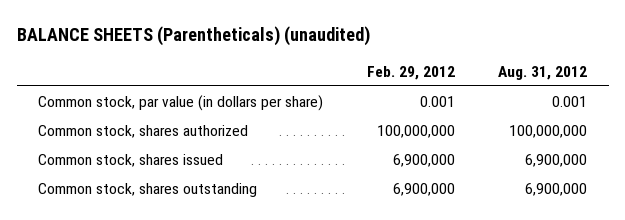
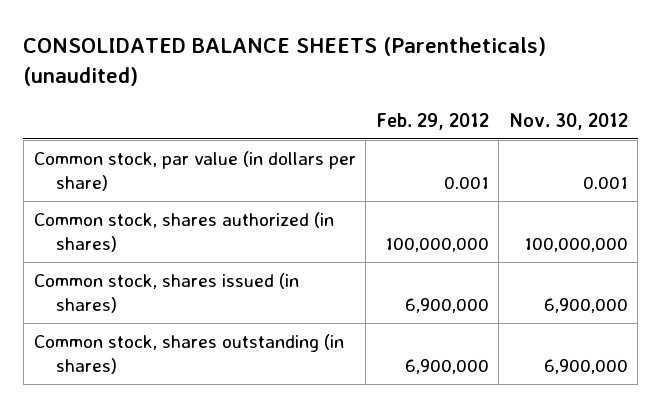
[16,25,370,46] BALANCE SHEETS (Parentheticals) (unaudited) -> [23,37,547,86] CONSOLIDATED BALANCE SHEETS (Parentheticals) (unaudited)
[497,65,587,80] Aug. 31, 2012 -> none
none -> [508,112,628,130] Nov. 30, 2012
[38,125,249,139] Common stock, shares authorized -> [33,211,334,252] Common stock, shares authorized (in shares)
[38,154,224,168] Common stock, shares issued -> [33,272,299,313] Common stock, shares issued (in shares)
[38,183,258,198] Common stock, shares outstanding -> [33,333,344,374] Common stock, shares outstanding (in shares)

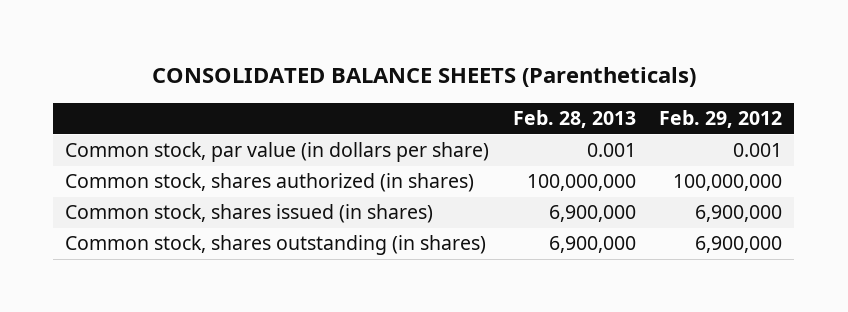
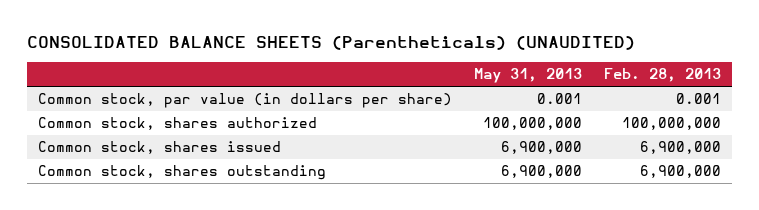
[151,67,696,88] CONSOLIDATED BALANCE SHEETS (Parentheticals) -> [26,36,635,51] CONSOLIDATED BALANCE SHEETS (Parentheticals) (UNAUDITED)
[659,110,783,129] Feb. 29, 2012 -> none
none -> [474,68,583,84] May 31, 2013
[65,173,475,193] Common stock, shares authorized (in shares) -> [38,117,318,131] Common stock, shares authorized
[65,204,434,224] Common stock, shares issued (in shares) -> [38,141,282,155] Common stock, shares issued
[65,235,487,256] Common stock, shares outstanding (in shares) -> [38,165,327,181] Common stock, shares outstanding

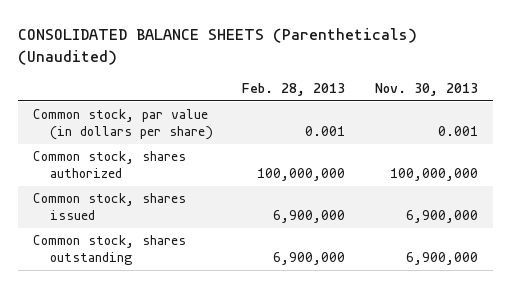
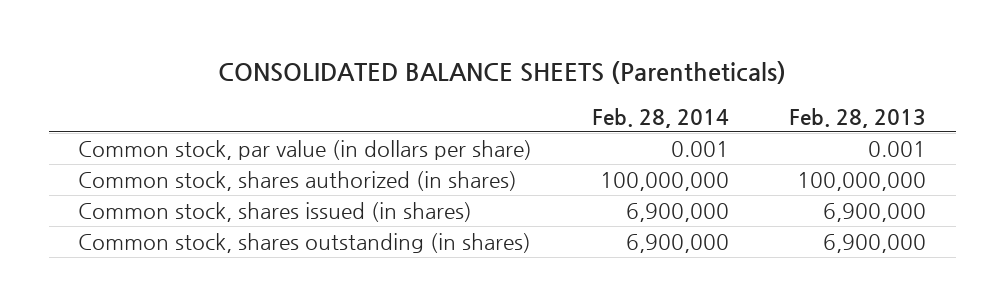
[18,28,418,65] CONSOLIDATED BALANCE SHEETS (Parentheticals) (Unaudited) -> [218,61,787,85] CONSOLIDATED BALANCE SHEETS (Parentheticals)
[374,83,478,97] Nov. 30, 2013 -> none
none -> [592,107,730,128] Feb. 28, 2014
[33,151,187,179] Common stock, shares authorized -> [78,170,518,191] Common stock, shares authorized (in shares)
[33,193,187,221] Common stock, shares issued -> [78,201,473,222] Common stock, shares issued (in shares)
[33,235,187,266] Common stock, shares outstanding -> [78,232,532,253] Common stock, shares outstanding (in shares)

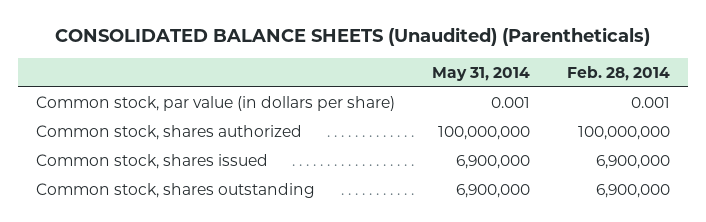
[218,61,787,85] CONSOLIDATED BALANCE SHEETS (Parentheticals) -> [54,27,650,47] CONSOLIDATED BALANCE SHEETS (Unaudited) (Parentheticals)
[789,107,927,128] Feb. 28, 2013 -> none
none -> [431,66,530,81] May 31, 2014
[78,170,518,191] Common stock, shares authorized (in shares) -> [36,125,303,141] Common stock, shares authorized
[78,201,473,222] Common stock, shares issued (in shares) -> [36,154,269,170] Common stock, shares issued
[78,232,532,253] Common stock, shares outstanding (in shares) -> [36,183,316,199] Common stock, shares outstanding

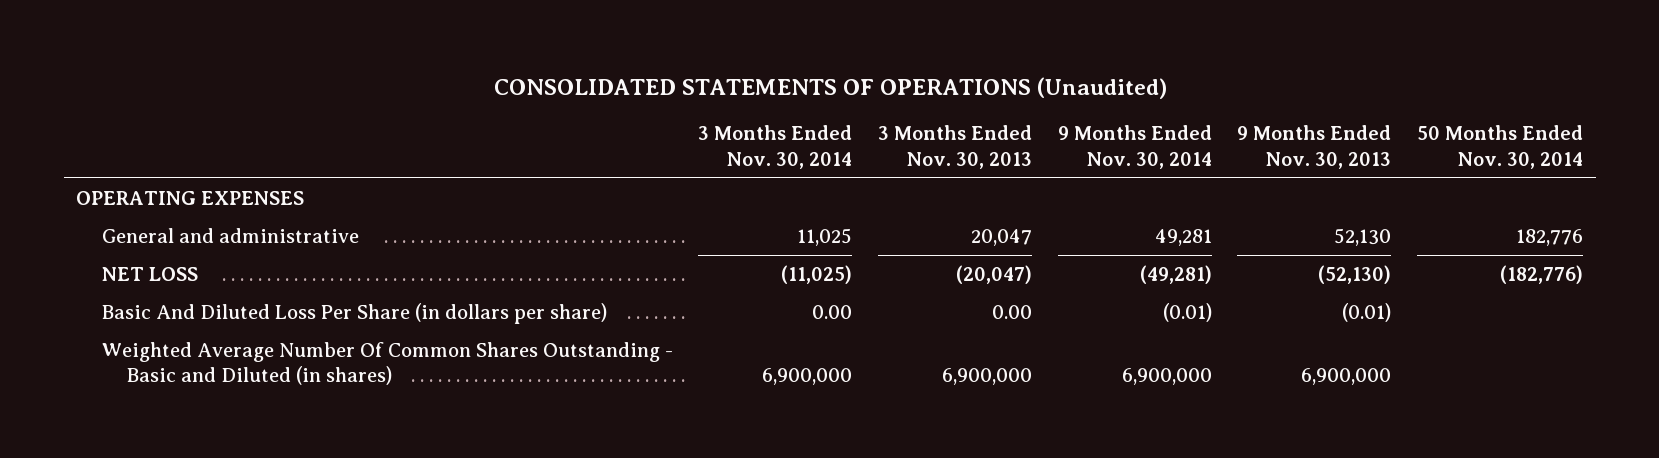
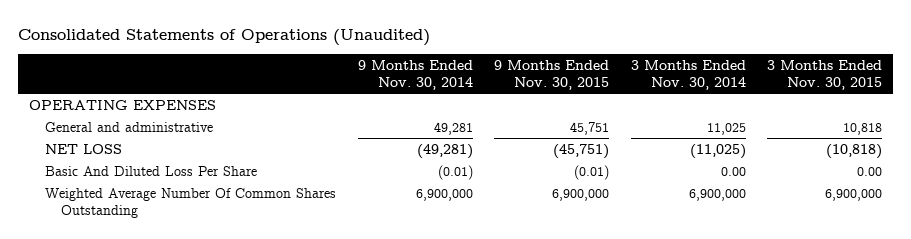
[493,76,1167,99] CONSOLIDATED STATEMENTS OF OPERATIONS (Unaudited) -> [18,29,431,47] Consolidated Statements of Operations (Unaudited)
[877,125,1032,169] 3 Months Ended Nov. 30, 2013 -> none
[1237,125,1392,169] 9 Months Ended Nov. 30, 2013 -> none
[1416,125,1583,169] 50 Months Ended Nov. 30, 2014 -> none
none -> [494,59,610,91] 9 Months Ended Nov. 30, 2015
none -> [767,59,883,91] 3 Months Ended Nov. 30, 2015
[101,302,607,324] Basic And Diluted Loss Per Share (in dollars per share) -> [45,165,258,176] Basic And Diluted Loss Per Share
[101,341,673,386] Weighted Average Number Of Common Shares Outstanding - Basic and Diluted (in shares) -> [45,187,337,219] Weighted Average Number Of Common Shares Outstanding

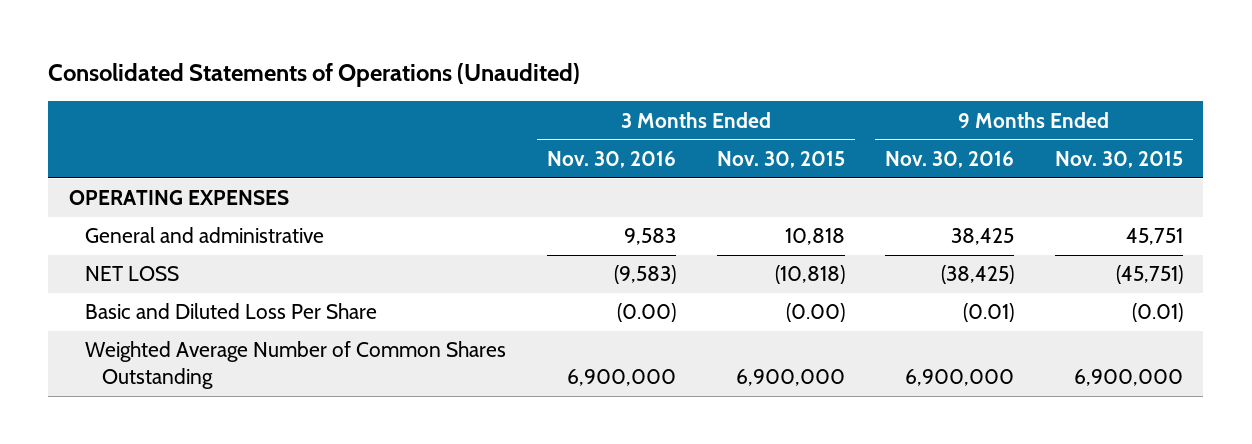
[357,59,473,91] 9 Months Ended Nov. 30, 2014 -> none
[630,59,746,91] 3 Months Ended Nov. 30, 2014 -> none
none -> [547,150,677,168] Nov. 30, 2016
none -> [885,150,1015,168] Nov. 30, 2016
[45,165,258,176] Basic And Diluted Loss Per Share -> [85,303,378,320] Basic and Diluted Loss Per Share
[857,166,883,176] 0.00 -> [785,303,845,323] (0.00)
[45,187,337,219] Weighted Average Number Of Common Shares Outstanding -> [85,341,507,390] Weighted Average Number of Common Shares Outstanding

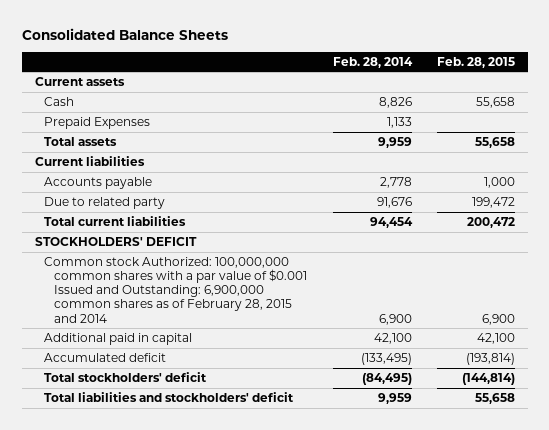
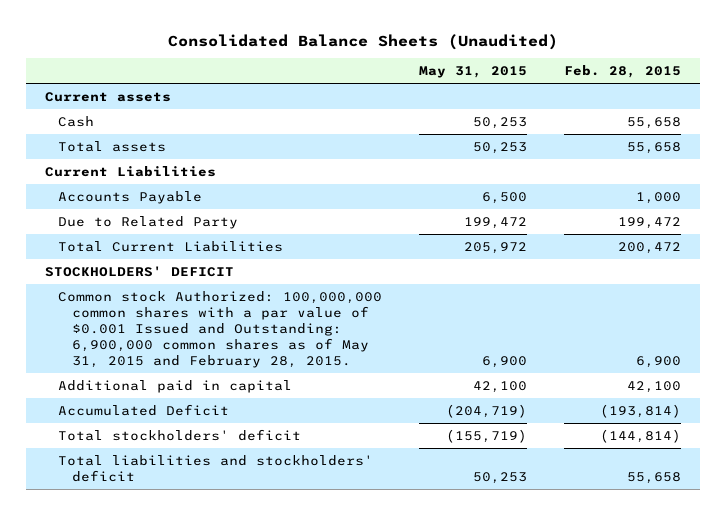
[21,28,228,41] Consolidated Balance Sheets -> [167,33,558,50] Consolidated Balance Sheets (Unaudited)
[332,56,413,68] Feb. 28, 2014 -> none
none -> [419,66,528,79] May 31, 2015
[44,116,151,129] Prepaid Expenses -> none
[34,155,145,166] Current liabilities -> [44,165,216,177] Current Liabilities
[44,176,153,189] Accounts payable -> [58,190,203,204] Accounts Payable
[44,196,166,209] Due to related party -> [58,215,239,229] Due to Related Party
[44,215,187,226] Total current liabilities -> [58,240,284,252] Total Current Liabilities
[44,256,308,323] Common stock Authorized: 100,000,000 common shares with a par value of $0.001 Issued and Outstanding: 6,900,000 common shares as of February 28, 2015 and 2014 -> [58,290,383,368] Common stock Authorized: 100,000,000 common shares with a par value of $0.001 Issued and Outstanding: 6,900,000 common shares as of May 31, 2015 and February 28, 2015.
[44,352,167,362] Accumulated deficit -> [58,403,230,416] Accumulated Deficit

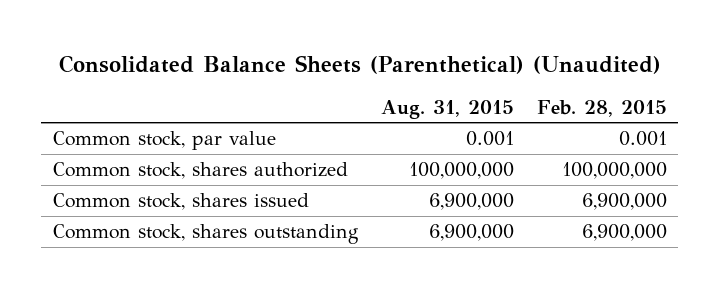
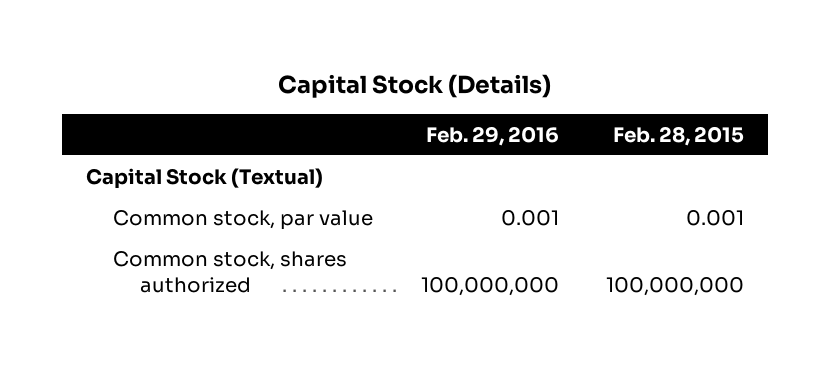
[58,54,661,74] Consolidated Balance Sheets (Parenthetical) (Unaudited) -> [278,74,552,99] Capital Stock (Details)
[380,99,514,119] Aug. 31, 2015 -> none
none -> [425,125,559,146] Feb. 29, 2016
none -> [85,167,323,189] Capital Stock (Textual)
[52,193,309,211] Common stock, shares issued -> none
[52,224,359,245] Common stock, shares outstanding -> none

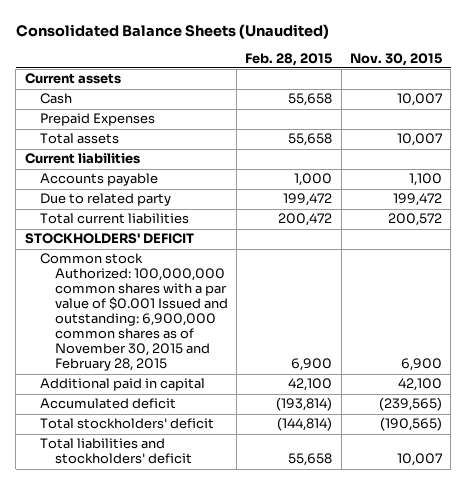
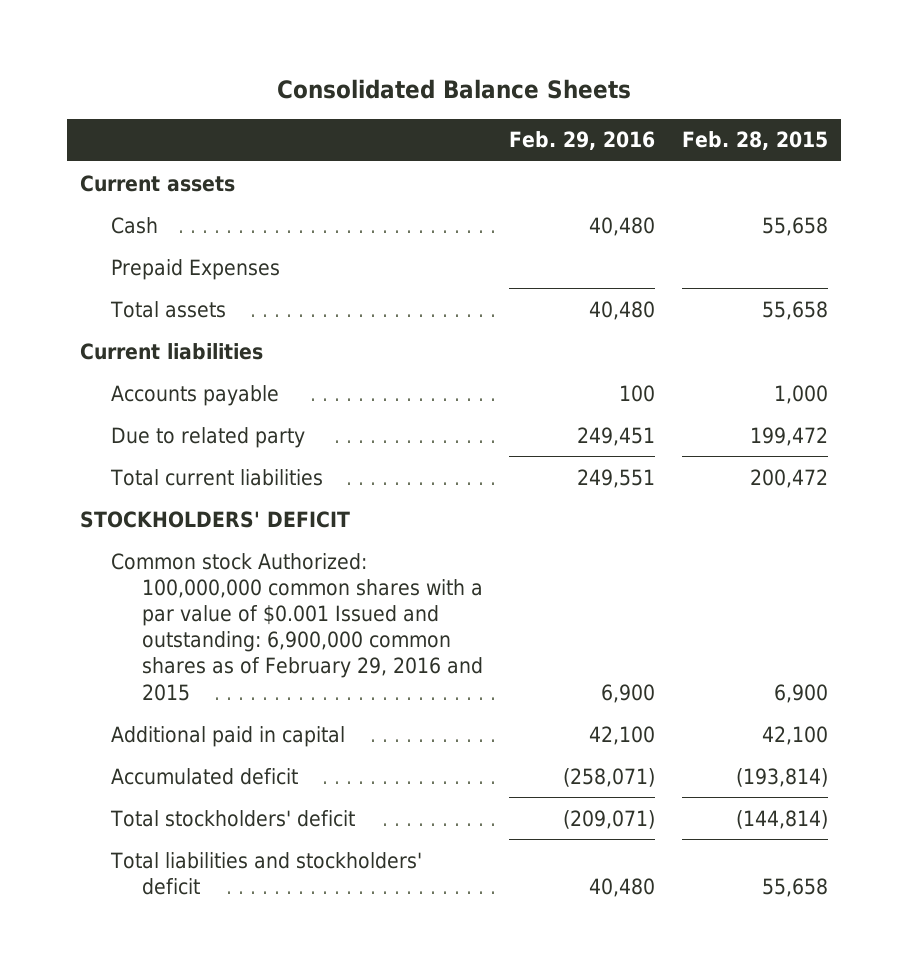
[15,23,329,39] Consolidated Balance Sheets (Unaudited) -> [276,79,631,100] Consolidated Balance Sheets
[349,52,442,66] Nov. 30, 2015 -> none
none -> [509,131,656,151] Feb. 29, 2016
[39,253,228,372] Common stock Authorized: 100,000,000 common shares with a par value of $0.001 Issued and outstanding: 6,900,000 common shares as of November 30, 2015 and February 28, 2015 -> [111,552,484,701] Common stock Authorized: 100,000,000 common shares with a par value of $0.001 Issued and outstanding: 6,900,000 common shares as of February 29, 2016 and 2015

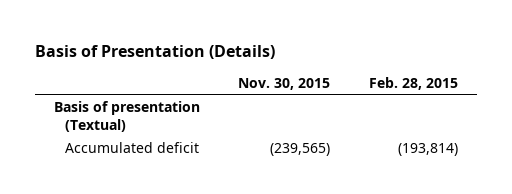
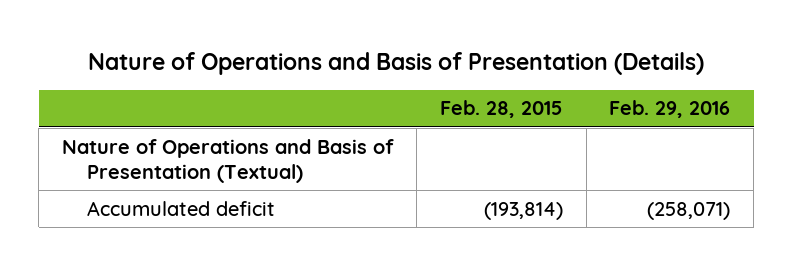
[34,44,275,59] Basis of Presentation (Details) -> [88,51,705,75] Nature of Operations and Basis of Presentation (Details)
[238,77,331,90] Nov. 30, 2015 -> none
none -> [609,100,731,119] Feb. 29, 2016
[54,100,201,132] Basis of presentation (Textual) -> [62,138,395,183] Nature of Operations and Basis of Presentation (Textual)

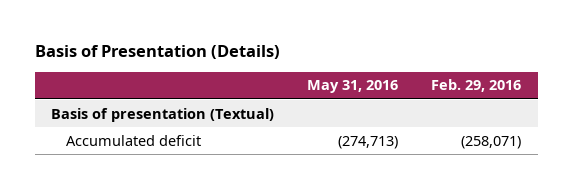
[88,51,705,75] Nature of Operations and Basis of Presentation (Details) -> [34,45,280,60] Basis of Presentation (Details)
[439,100,563,119] Feb. 28, 2015 -> none
none -> [307,80,399,94] May 31, 2016
[62,138,395,183] Nature of Operations and Basis of Presentation (Textual) -> [51,107,275,122] Basis of presentation (Textual)

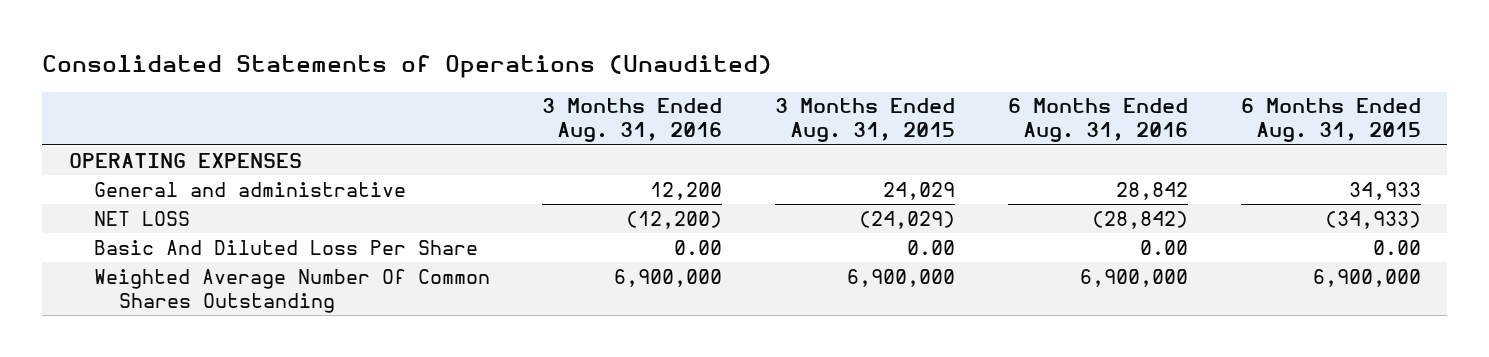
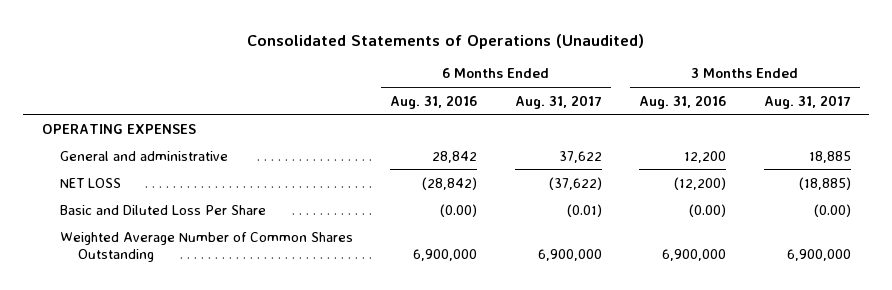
[775,98,956,143] 3 Months Ended Aug. 31, 2015 -> none
[1240,98,1421,143] 6 Months Ended Aug. 31, 2015 -> none
none -> [514,94,602,109] Aug. 31, 2017
none -> [763,94,851,109] Aug. 31, 2017
[93,239,478,255] Basic And Diluted Loss Per Share -> [60,204,267,215] Basic and Diluted Loss Per Share
[674,239,723,255] 0.00 -> [689,203,727,217] (0.00)
[1139,239,1188,255] 0.00 -> [440,203,478,217] (0.00)
[93,268,490,313] Weighted Average Number Of Common Shares Outstanding -> [60,231,354,262] Weighted Average Number of Common Shares Outstanding

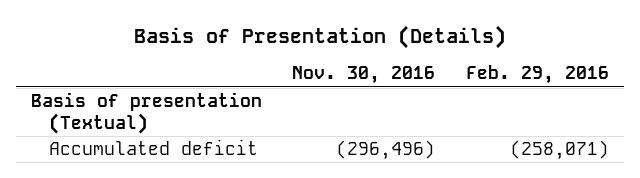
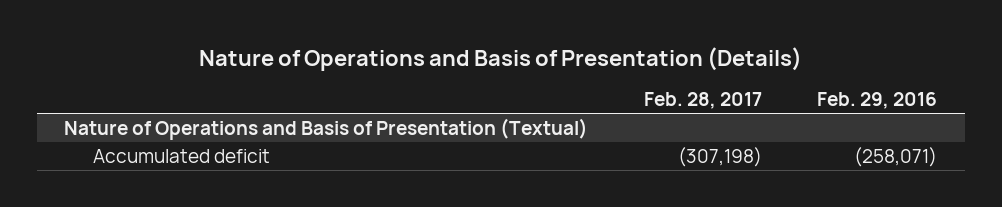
[133,24,506,49] Basis of Presentation (Details) -> [198,47,802,72] Nature of Operations and Basis of Presentation (Details)
[292,66,436,85] Nov. 30, 2016 -> none
none -> [643,92,762,110] Feb. 28, 2017
[31,92,263,134] Basis of presentation (Textual) -> [64,117,589,140] Nature of Operations and Basis of Presentation (Textual)

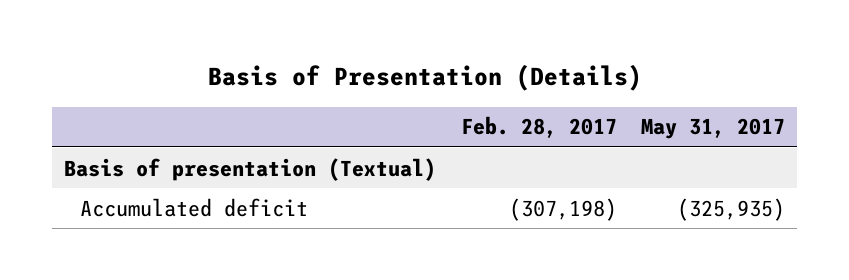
[198,47,802,72] Nature of Operations and Basis of Presentation (Details) -> [207,64,642,92] Basis of Presentation (Details)
[817,92,938,110] Feb. 29, 2016 -> none
none -> [640,118,785,140] May 31, 2017
[64,117,589,140] Nature of Operations and Basis of Presentation (Textual) -> [64,157,437,181] Basis of presentation (Textual)

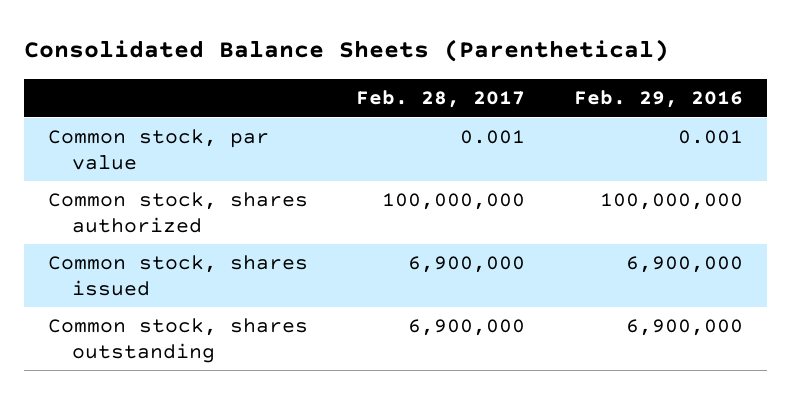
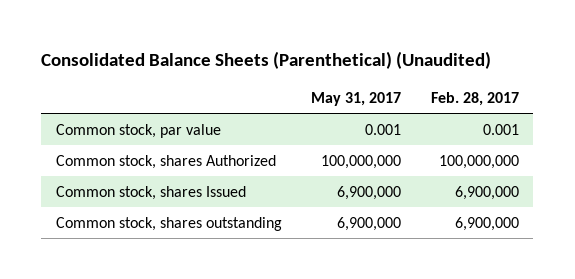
[23,39,669,63] Consolidated Balance Sheets (Parenthetical) -> [41,51,492,70] Consolidated Balance Sheets (Parenthetical) (Unaudited)
[573,90,743,109] Feb. 29, 2016 -> none
none -> [311,91,402,106] May 31, 2017
[47,192,308,233] Common stock, shares authorized -> [56,154,277,169] Common stock, shares Authorized
[47,255,308,296] Common stock, shares issued -> [56,185,247,200] Common stock, shares Issued

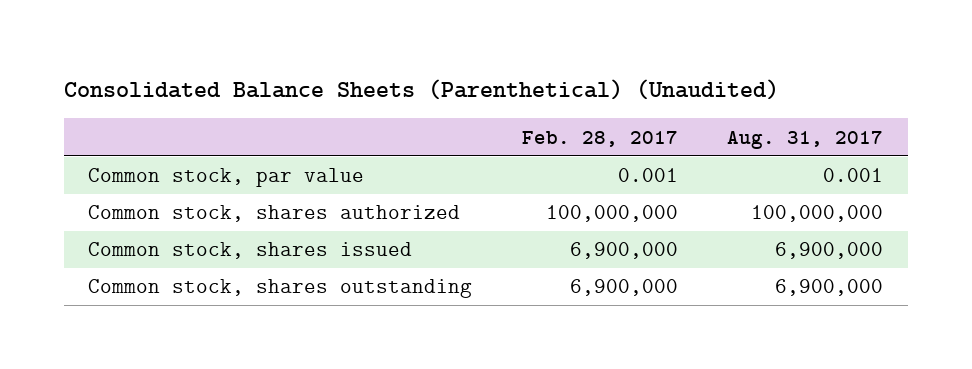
[311,91,402,106] May 31, 2017 -> none
none -> [727,130,884,149] Aug. 31, 2017
[56,154,277,169] Common stock, shares Authorized -> [88,205,461,223] Common stock, shares authorized
[56,185,247,200] Common stock, shares Issued -> [88,242,413,260] Common stock, shares issued

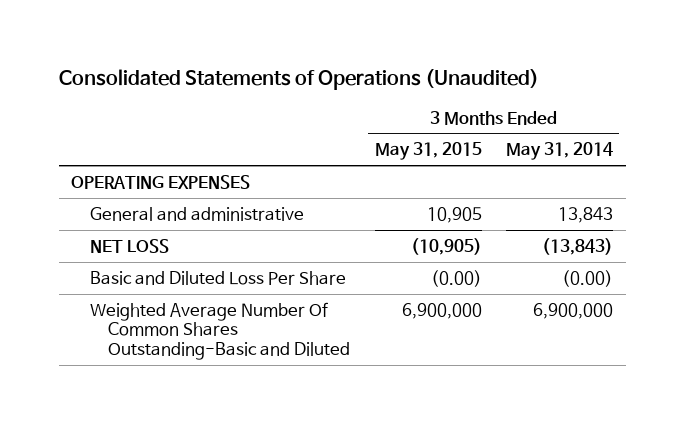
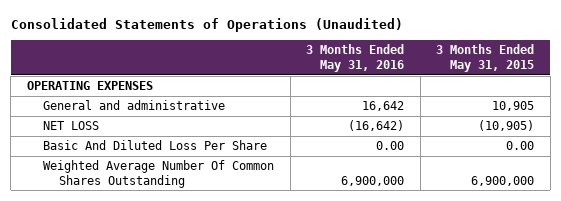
[506,142,614,161] May 31, 2014 -> none
none -> [306,44,405,73] 3 Months Ended May 31, 2016
[89,270,346,285] Basic and Diluted Loss Per Share -> [43,139,268,150] Basic And Diluted Loss Per Share
[430,269,482,287] (0.00) -> [506,140,535,150] 0.00
[89,301,351,360] Weighted Average Number Of Common Shares Outstanding-Basic and Diluted -> [43,159,275,188] Weighted Average Number Of Common Shares Outstanding

